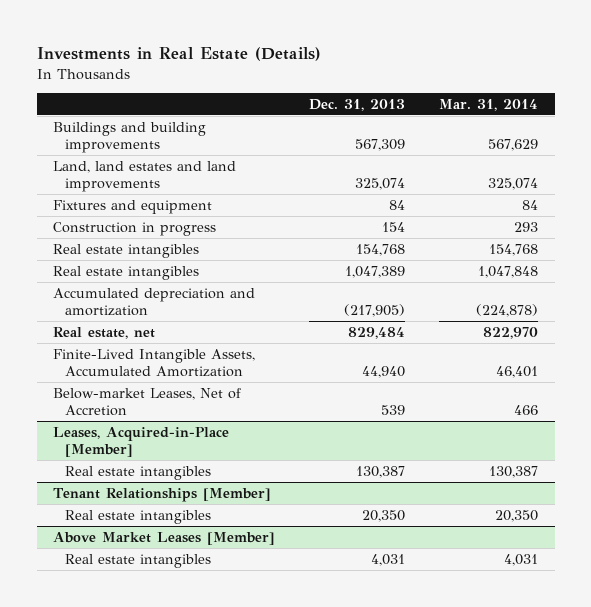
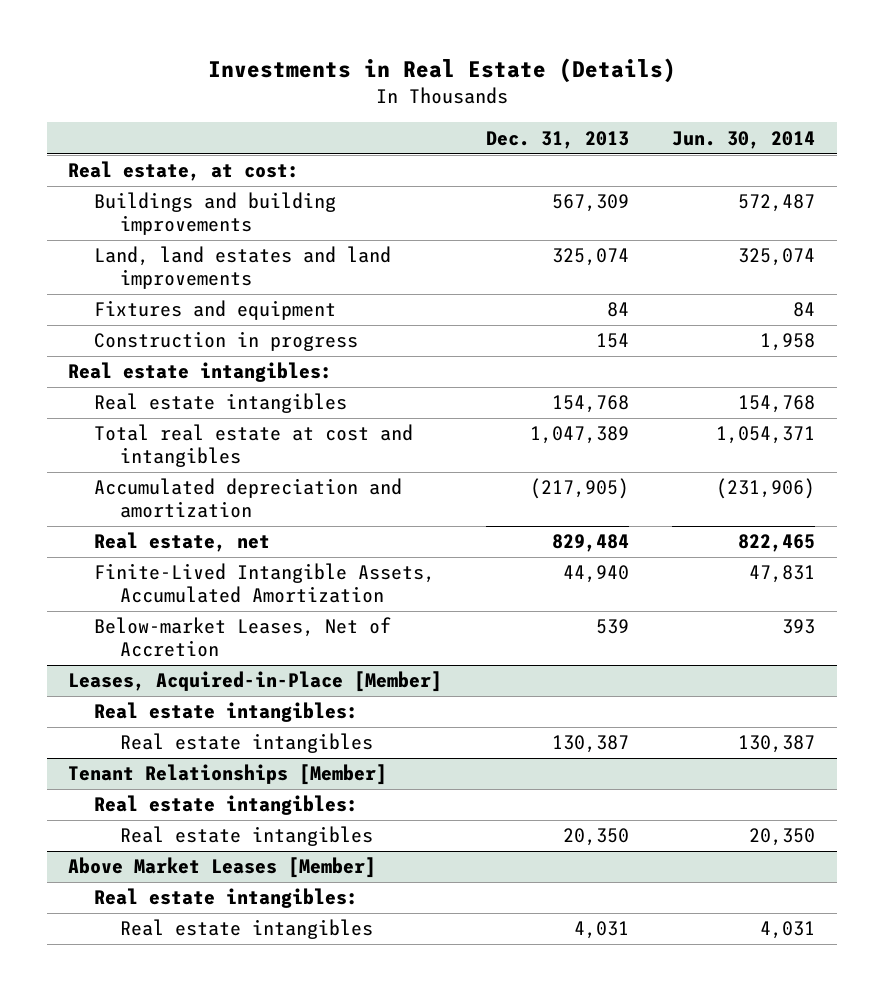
[438,98,538,111] Mar. 31, 2014 -> none
none -> [672,130,816,149] Jun. 30, 2014
none -> [68,161,300,182] Real estate, at cost:
none -> [68,362,333,383] Real estate intangibles:
[53,265,200,280] Real estate intangibles -> [94,424,414,467] Total real estate at cost and intangibles
none -> [94,702,359,723] Real estate intangibles:
none -> [94,795,359,816] Real estate intangibles:
none -> [94,888,359,909] Real estate intangibles:

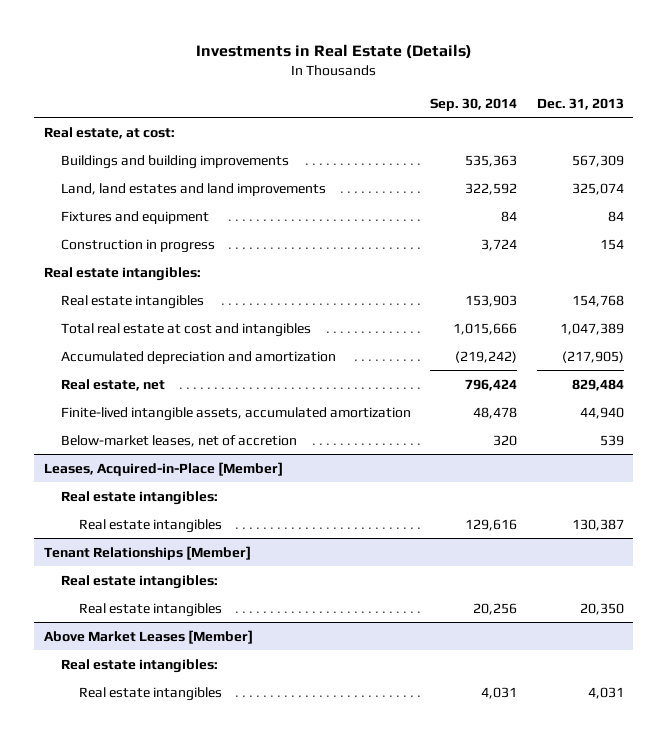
[672,130,816,149] Jun. 30, 2014 -> none
none -> [430,97,518,111] Sep. 30, 2014
[94,563,436,603] Finite-Lived Intangible Assets, Accumulated Amortization -> [61,406,412,421] Finite-lived intangible assets, accumulated amortization
[94,617,392,657] Below-market Leases, Net of Accretion -> [61,434,298,447] Below-market leases, net of accretion

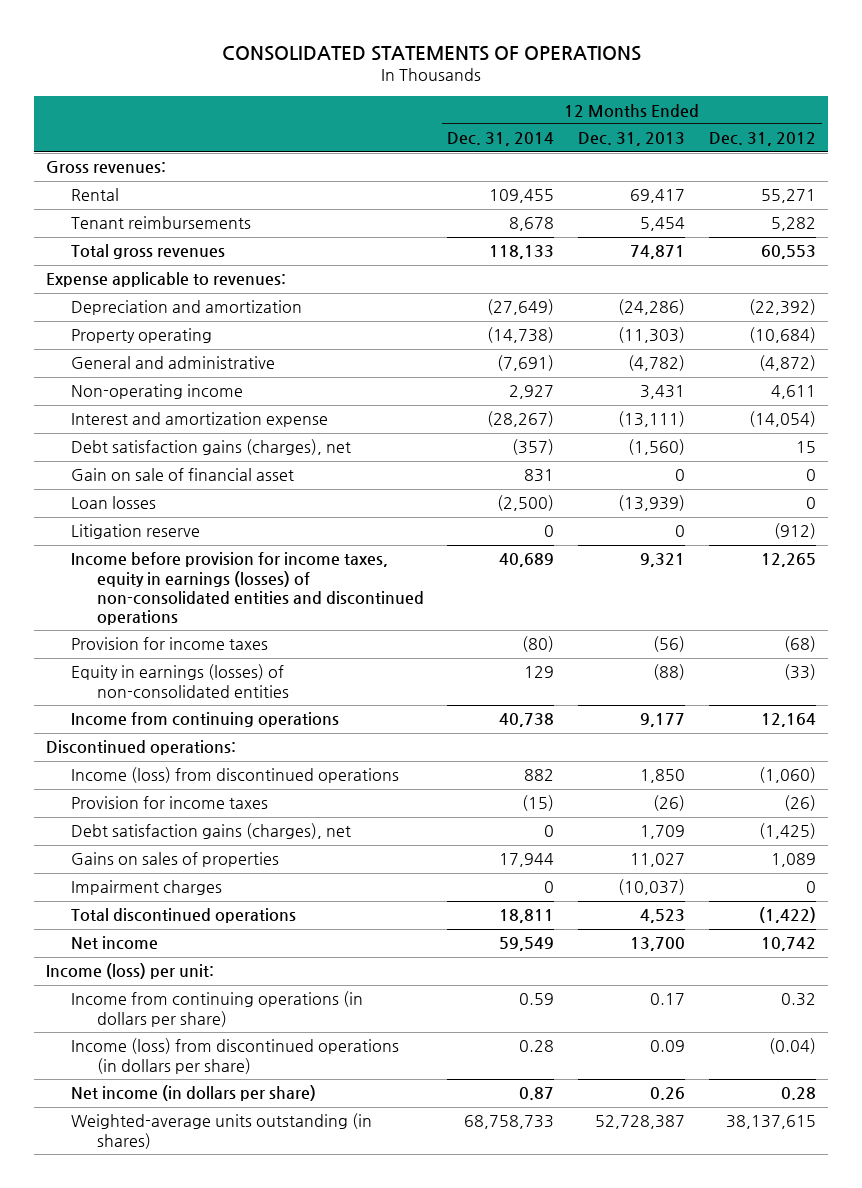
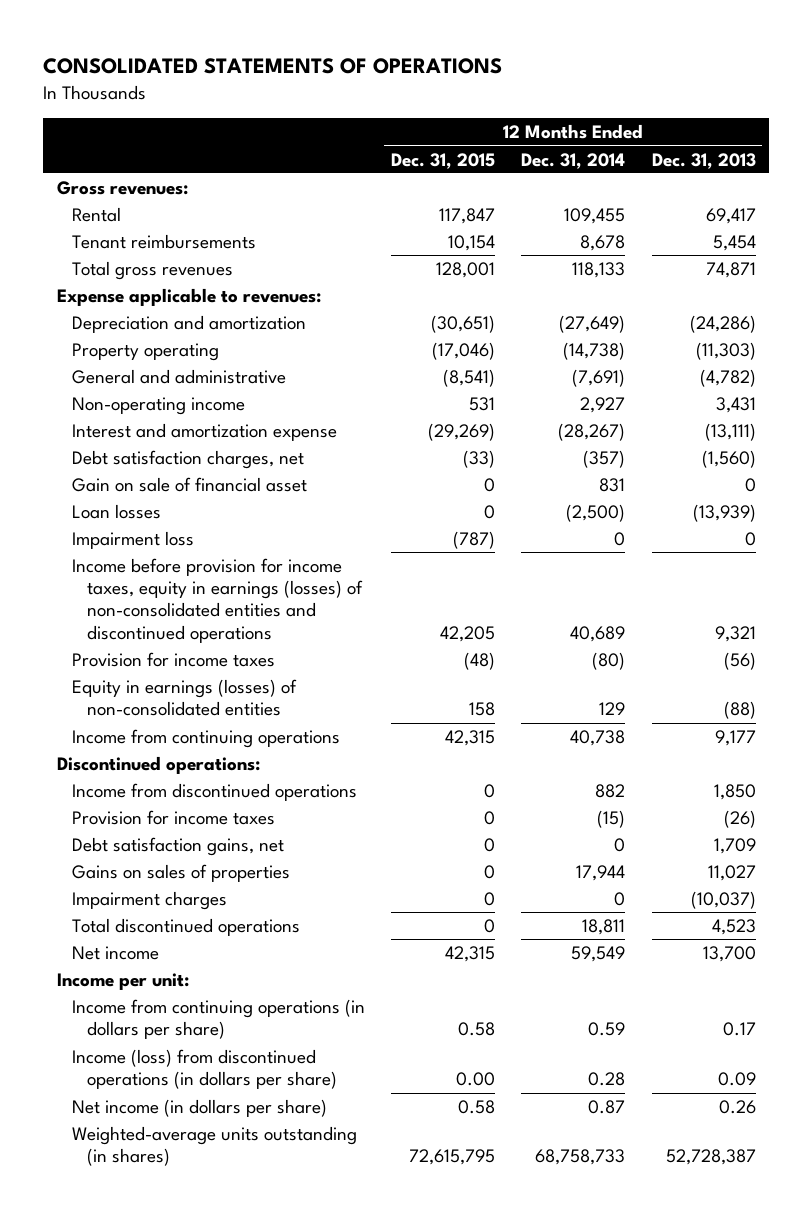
[708,132,816,147] Dec. 31, 2012 -> none
none -> [390,152,495,169] Dec. 31, 2015
[71,439,352,456] Debt satisfaction gains (charges), net -> [71,450,304,470] Debt satisfaction charges, net
[71,524,201,540] Litigation reserve -> none
none -> [71,531,194,550] Impairment loss
[71,767,400,784] Income (loss) from discontinued operations -> [71,783,357,802] Income from discontinued operations
[71,823,352,840] Debt satisfaction gains (charges), net -> [71,837,284,857] Debt satisfaction gains, net
[45,963,214,980] Income (loss) per unit: -> [56,973,189,991] Income per unit:

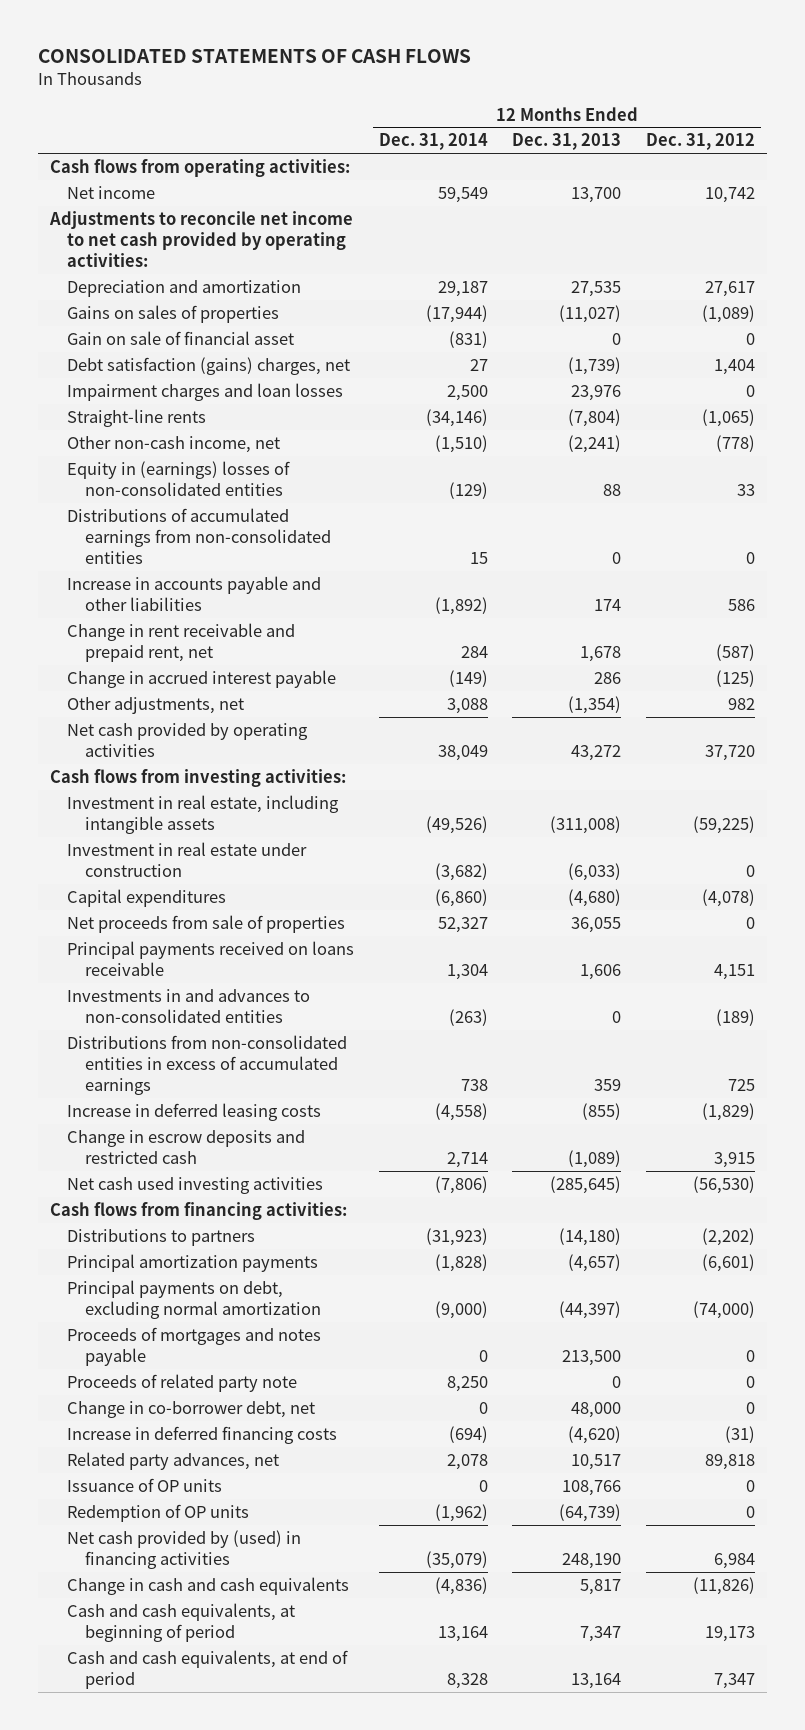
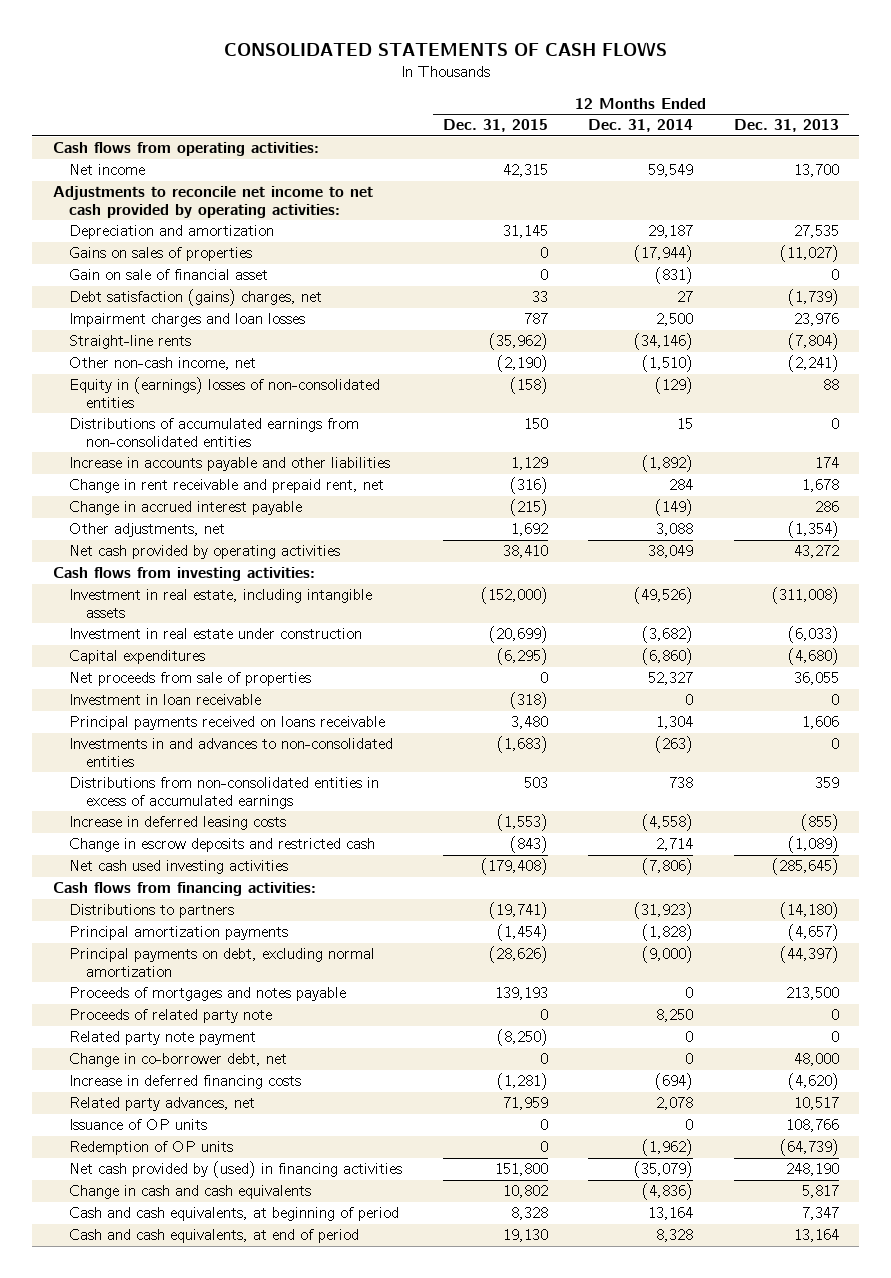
[645,133,755,151] Dec. 31, 2012 -> none
none -> [442,119,548,133] Dec. 31, 2015
none -> [69,694,262,706] Investment in loan receivable
none -> [69,1031,257,1046] Related party note payment

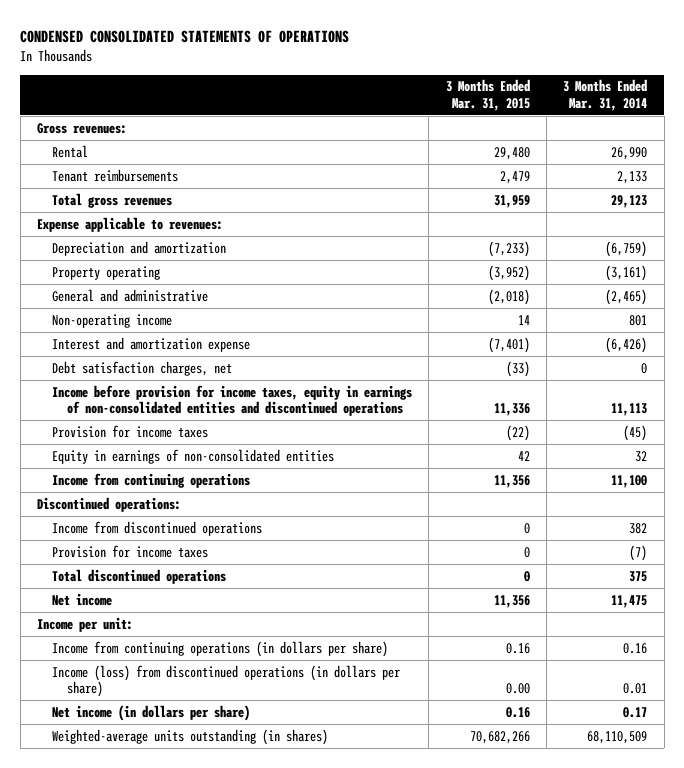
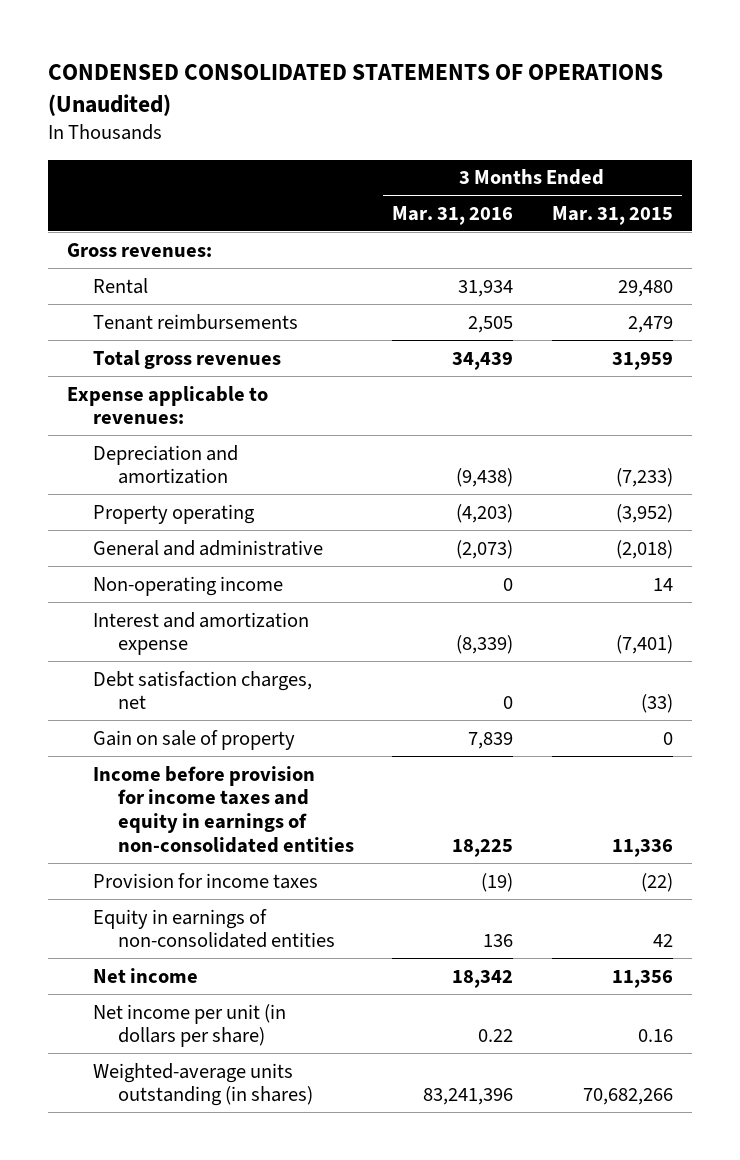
[20,29,350,43] CONDENSED CONSOLIDATED STATEMENTS OF OPERATIONS -> [48,63,664,116] CONDENSED CONSOLIDATED STATEMENTS OF OPERATIONS (Unaudited)
[563,79,648,111] 3 Months Ended Mar. 31, 2014 -> none
none -> [392,205,514,225] Mar. 31, 2016
none -> [92,729,295,750] Gain on sale of property
[51,384,412,417] Income before provision for income taxes, equity in earnings of non-consolidated entities and discontinued operations -> [92,765,355,854] Income before provision for income taxes and equity in earnings of non-consolidated entities
[51,472,250,488] Income from continuing operations -> none
[36,496,181,512] Discontinued operations: -> none
[51,520,262,536] Income from discontinued operations -> none
[51,544,208,558] Provision for income taxes -> none
[51,568,226,584] Total discontinued operations -> none
[36,616,133,632] Income per unit: -> none
[51,640,388,657] Income from continuing operations (in dollars per share) -> none
[51,664,400,698] Income (loss) from discontinued operations (in dollars per share) -> none
[51,704,250,721] Net income (in dollars per share) -> [92,1003,286,1048] Net income per unit (in dollars per share)

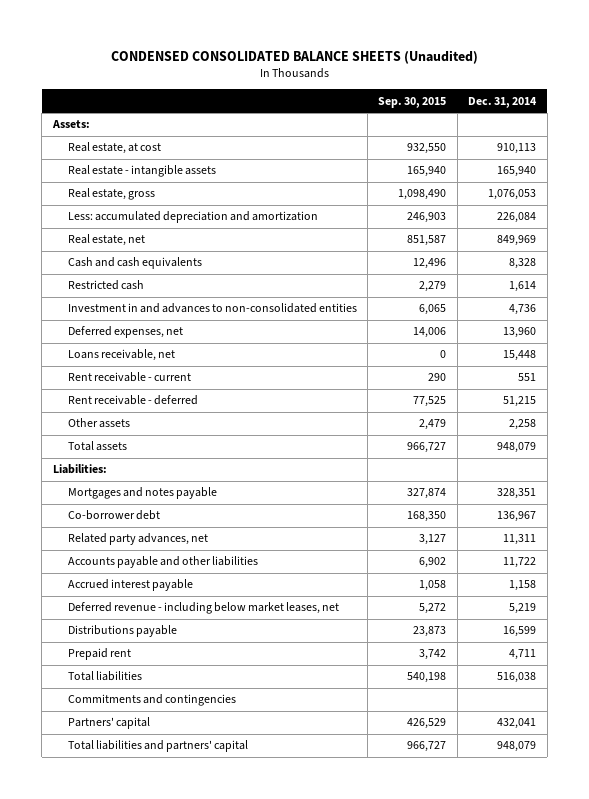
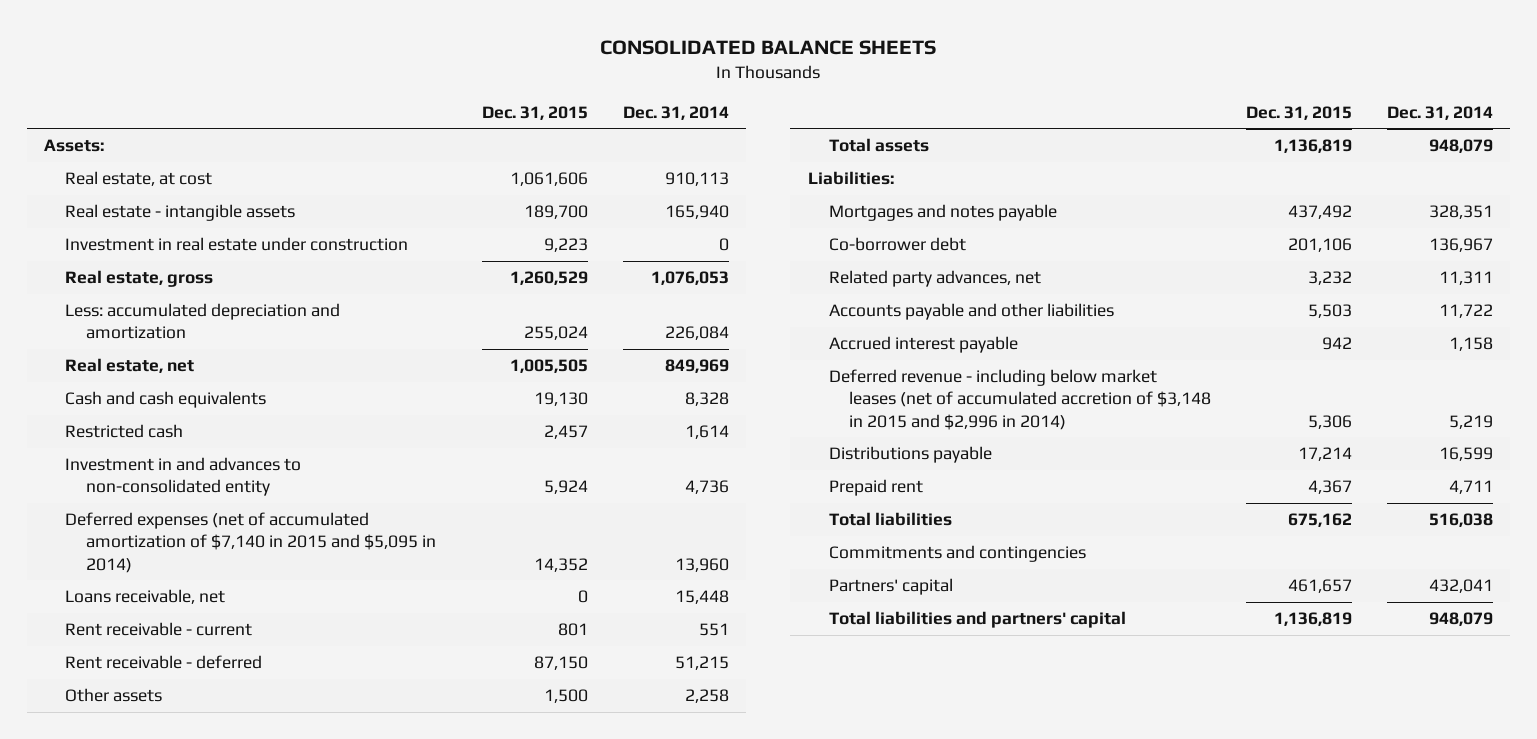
[110,49,478,64] CONDENSED CONSOLIDATED BALANCE SHEETS (Unaudited) -> [600,40,937,56] CONSOLIDATED BALANCE SHEETS
[378,96,447,108] Sep. 30, 2015 -> none
none -> [482,105,589,120] Dec. 31, 2015
none -> [64,236,408,251] Investment in real estate under construction
[67,303,357,314] Investment in and advances to non-consolidated entities -> [64,456,301,497] Investment in and advances to non-consolidated entity
[67,326,183,339] Deferred expenses, net -> [64,511,436,573] Deferred expenses (net of accumulated amortization of $7,140 in 2015 and $5,095 in 2014)
[67,602,339,615] Deferred revenue - including below market leases, net -> [828,368,1212,430] Deferred revenue - including below market leases (net of accumulated accretion of $3,148 in 2015 and $2,996 in 2014)

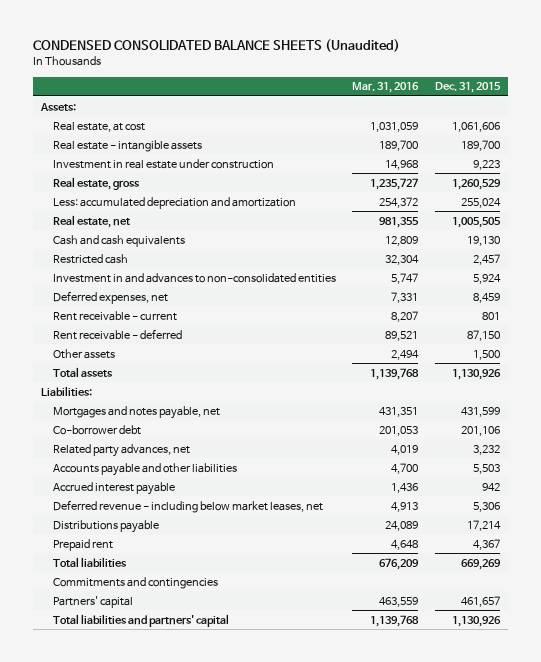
[600,40,937,56] CONSOLIDATED BALANCE SHEETS -> [32,39,400,53] CONDENSED CONSOLIDATED BALANCE SHEETS (Unaudited)
[622,105,729,120] Dec. 31, 2014 -> none
none -> [352,82,420,94] Mar. 31, 2016
[64,588,225,604] Loans receivable, net -> none
[64,456,301,497] Investment in and advances to non-consolidated entity -> [52,272,336,283] Investment in and advances to non-consolidated entities
[64,511,436,573] Deferred expenses (net of accumulated amortization of $7,140 in 2015 and $5,095 in 2014) -> [52,290,168,304] Deferred expenses, net
[534,557,589,572] 14,352 -> [472,292,500,303] 8,459
[1274,138,1353,153] 1,136,819 -> [451,368,501,380] 1,130,926
[828,203,1057,221] Mortgages and notes payable -> [52,405,220,419] Mortgages and notes payable, net
[1288,204,1353,219] 437,492 -> [460,406,500,417] 431,599
[828,368,1212,430] Deferred revenue - including below market leases (net of accumulated accretion of $3,148 in 2015 and $2,996 in 2014) -> [52,499,323,513] Deferred revenue - including below market leases, net
[1288,512,1353,527] 675,162 -> [460,558,501,570] 669,269
[1274,611,1353,626] 1,136,819 -> [451,615,501,627] 1,130,926

